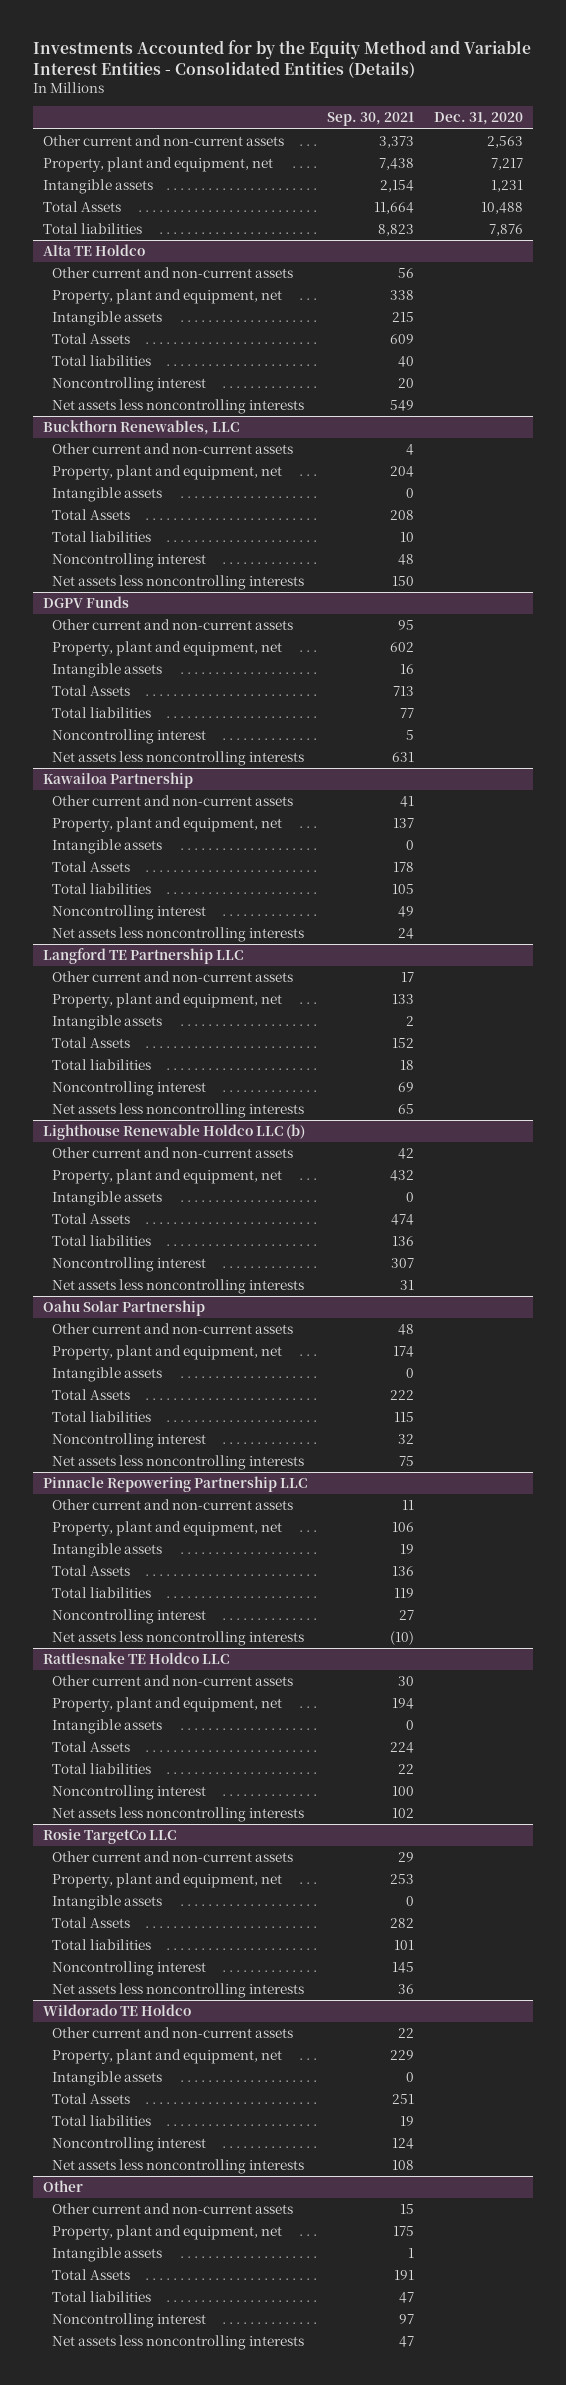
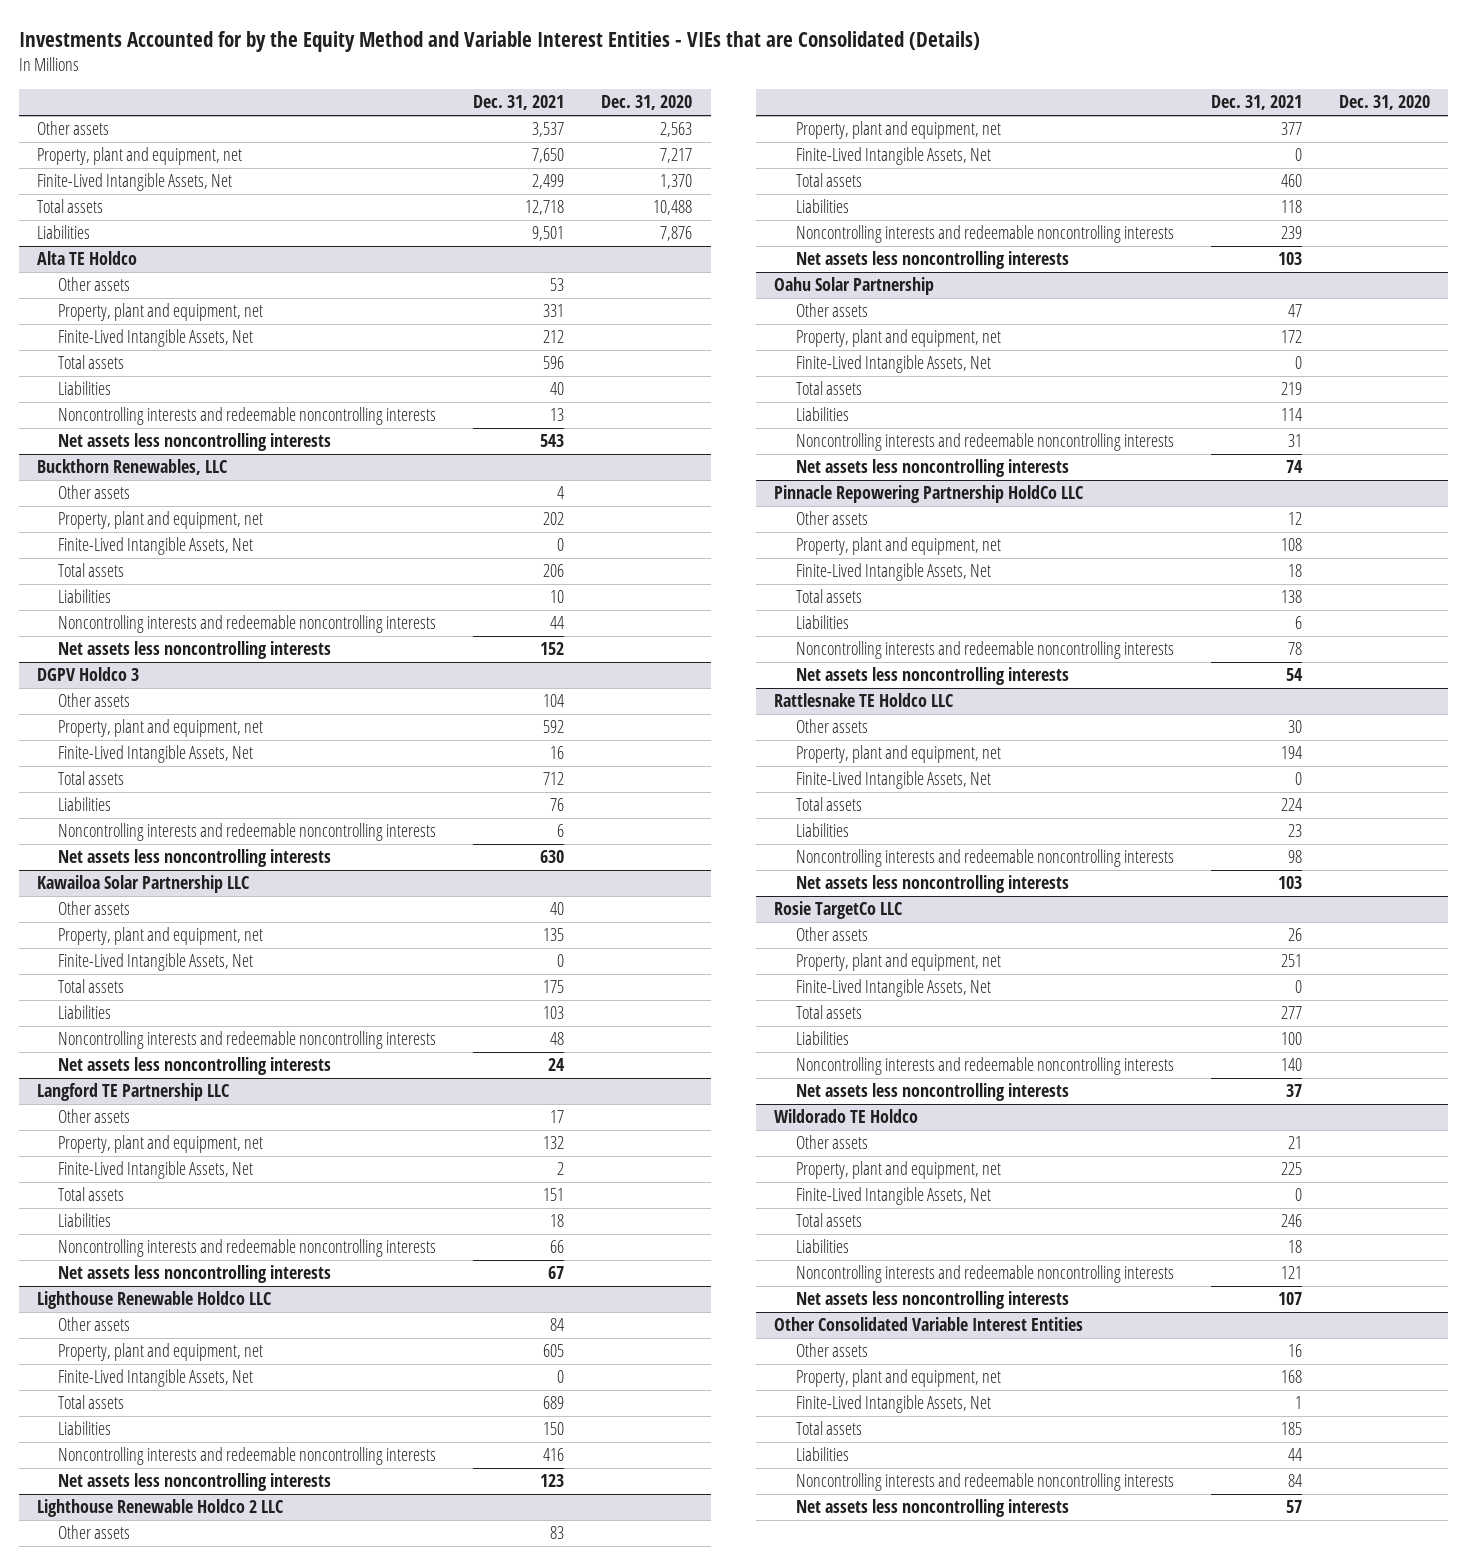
[32,39,531,78] Investments Accounted for by the Equity Method and Variable Interest Entities - Consolidated Entities (Details) -> [18,30,980,52] Investments Accounted for by the Equity Method and Variable Interest Entities - VIEs that are Consolidated (Details)
[326,112,414,127] Sep. 30, 2021 -> none
none -> [473,95,565,111] Dec. 31, 2021
[42,135,284,147] Other current and non-current assets -> [37,121,110,136] Other assets
[42,179,153,195] Intangible assets -> [37,173,233,192] Finite-Lived Intangible Assets, Net
[490,180,523,193] 1,231 -> [660,174,693,190] 1,370
[42,201,121,213] Total Assets -> [37,199,104,214] Total assets
[42,223,142,235] Total liabilities -> [37,225,91,240] Liabilities
[52,267,294,279] Other current and non-current assets -> [58,277,131,292] Other assets
[52,311,163,327] Intangible assets -> [58,329,254,348] Finite-Lived Intangible Assets, Net
[52,333,131,345] Total Assets -> [58,355,125,370] Total assets
[52,355,152,367] Total liabilities -> [58,381,112,396] Liabilities
[52,377,207,393] Noncontrolling interest -> [58,407,437,426] Noncontrolling interests and redeemable noncontrolling interests
[52,443,294,455] Other current and non-current assets -> [58,485,131,500] Other assets
[52,487,163,503] Intangible assets -> [58,537,254,556] Finite-Lived Intangible Assets, Net
[52,509,131,521] Total Assets -> [58,563,125,578] Total assets
[52,531,152,543] Total liabilities -> [58,589,112,604] Liabilities
[52,553,207,569] Noncontrolling interest -> [58,615,437,634] Noncontrolling interests and redeemable noncontrolling interests
[42,596,129,609] DGPV Funds -> [37,667,140,682] DGPV Holdco 3
[52,619,294,631] Other current and non-current assets -> [58,693,131,708] Other assets
[52,663,163,679] Intangible assets -> [58,745,254,764] Finite-Lived Intangible Assets, Net
[52,685,131,697] Total Assets -> [58,771,125,786] Total assets
[52,707,152,719] Total liabilities -> [58,797,112,812] Liabilities
[52,729,207,745] Noncontrolling interest -> [58,823,437,842] Noncontrolling interests and redeemable noncontrolling interests
[42,772,193,789] Kawailoa Partnership -> [37,875,250,894] Kawailoa Solar Partnership LLC
[52,795,294,807] Other current and non-current assets -> [58,901,131,916] Other assets
[52,839,163,855] Intangible assets -> [58,953,254,972] Finite-Lived Intangible Assets, Net
[52,861,131,873] Total Assets -> [58,979,125,994] Total assets
[52,883,152,895] Total liabilities -> [58,1005,112,1020] Liabilities
[52,905,207,921] Noncontrolling interest -> [58,1031,437,1050] Noncontrolling interests and redeemable noncontrolling interests
[52,971,294,983] Other current and non-current assets -> [58,1109,131,1124] Other assets
[52,1015,163,1031] Intangible assets -> [58,1161,254,1180] Finite-Lived Intangible Assets, Net
[52,1037,131,1049] Total Assets -> [58,1187,125,1202] Total assets
[52,1059,152,1071] Total liabilities -> [58,1213,112,1228] Liabilities
[52,1081,207,1097] Noncontrolling interest -> [58,1239,437,1258] Noncontrolling interests and redeemable noncontrolling interests
[42,1124,305,1141] Lighthouse Renewable Holdco LLC (b) -> [37,1291,272,1310] Lighthouse Renewable Holdco LLC
[52,1147,294,1159] Other current and non-current assets -> [58,1317,131,1332] Other assets
[52,1191,163,1207] Intangible assets -> [58,1369,254,1388] Finite-Lived Intangible Assets, Net
[52,1213,131,1225] Total Assets -> [58,1395,125,1410] Total assets
[52,1235,152,1247] Total liabilities -> [58,1421,112,1436] Liabilities
[52,1257,207,1273] Noncontrolling interest -> [58,1447,437,1466] Noncontrolling interests and redeemable noncontrolling interests
none -> [37,1499,284,1518] Lighthouse Renewable Holdco 2 LLC
none -> [58,1525,131,1540] Other assets
none -> [795,121,1001,140] Property, plant and equipment, net
none -> [795,147,991,166] Finite-Lived Intangible Assets, Net
none -> [795,173,862,188] Total assets
none -> [795,199,849,214] Liabilities
none -> [795,225,1174,244] Noncontrolling interests and redeemable noncontrolling interests
none -> [795,251,1069,270] Net assets less noncontrolling interests
[52,1323,294,1335] Other current and non-current assets -> [795,303,868,318] Other assets
[52,1367,163,1383] Intangible assets -> [795,355,991,374] Finite-Lived Intangible Assets, Net
[52,1389,131,1401] Total Assets -> [795,381,862,396] Total assets
[52,1411,152,1423] Total liabilities -> [795,407,849,422] Liabilities
[52,1433,207,1449] Noncontrolling interest -> [795,433,1174,452] Noncontrolling interests and redeemable noncontrolling interests
[42,1476,307,1493] Pinnacle Repowering Partnership LLC -> [774,485,1084,504] Pinnacle Repowering Partnership HoldCo LLC
[52,1499,294,1511] Other current and non-current assets -> [795,511,868,526] Other assets
[52,1543,163,1559] Intangible assets -> [795,563,991,582] Finite-Lived Intangible Assets, Net
[52,1565,131,1577] Total Assets -> [795,589,862,604] Total assets
[52,1587,152,1599] Total liabilities -> [795,615,849,630] Liabilities
[52,1609,207,1625] Noncontrolling interest -> [795,641,1174,660] Noncontrolling interests and redeemable noncontrolling interests
[52,1675,294,1687] Other current and non-current assets -> [795,719,868,734] Other assets
[52,1719,163,1735] Intangible assets -> [795,771,991,790] Finite-Lived Intangible Assets, Net
[52,1741,131,1753] Total Assets -> [795,797,862,812] Total assets
[52,1763,152,1775] Total liabilities -> [795,823,849,838] Liabilities
[52,1785,207,1801] Noncontrolling interest -> [795,849,1174,868] Noncontrolling interests and redeemable noncontrolling interests
[52,1851,294,1863] Other current and non-current assets -> [795,927,868,942] Other assets
[52,1895,163,1911] Intangible assets -> [795,979,991,998] Finite-Lived Intangible Assets, Net
[52,1917,131,1929] Total Assets -> [795,1005,862,1020] Total assets
[52,1939,152,1951] Total liabilities -> [795,1031,849,1046] Liabilities
[52,1961,207,1977] Noncontrolling interest -> [795,1057,1174,1076] Noncontrolling interests and redeemable noncontrolling interests
[52,2027,294,2039] Other current and non-current assets -> [795,1135,868,1150] Other assets
[52,2071,163,2087] Intangible assets -> [795,1187,991,1206] Finite-Lived Intangible Assets, Net
[52,2093,131,2105] Total Assets -> [795,1213,862,1228] Total assets
[52,2115,152,2127] Total liabilities -> [795,1239,849,1254] Liabilities
[52,2137,207,2153] Noncontrolling interest -> [795,1265,1174,1284] Noncontrolling interests and redeemable noncontrolling interests
[42,2180,83,2193] Other -> [774,1317,1084,1332] Other Consolidated Variable Interest Entities
[52,2203,294,2215] Other current and non-current assets -> [795,1343,868,1358] Other assets
[52,2247,163,2263] Intangible assets -> [795,1395,991,1414] Finite-Lived Intangible Assets, Net
[52,2269,131,2281] Total Assets -> [795,1421,862,1436] Total assets
[52,2291,152,2303] Total liabilities -> [795,1447,849,1462] Liabilities
[52,2313,207,2329] Noncontrolling interest -> [795,1473,1174,1492] Noncontrolling interests and redeemable noncontrolling interests

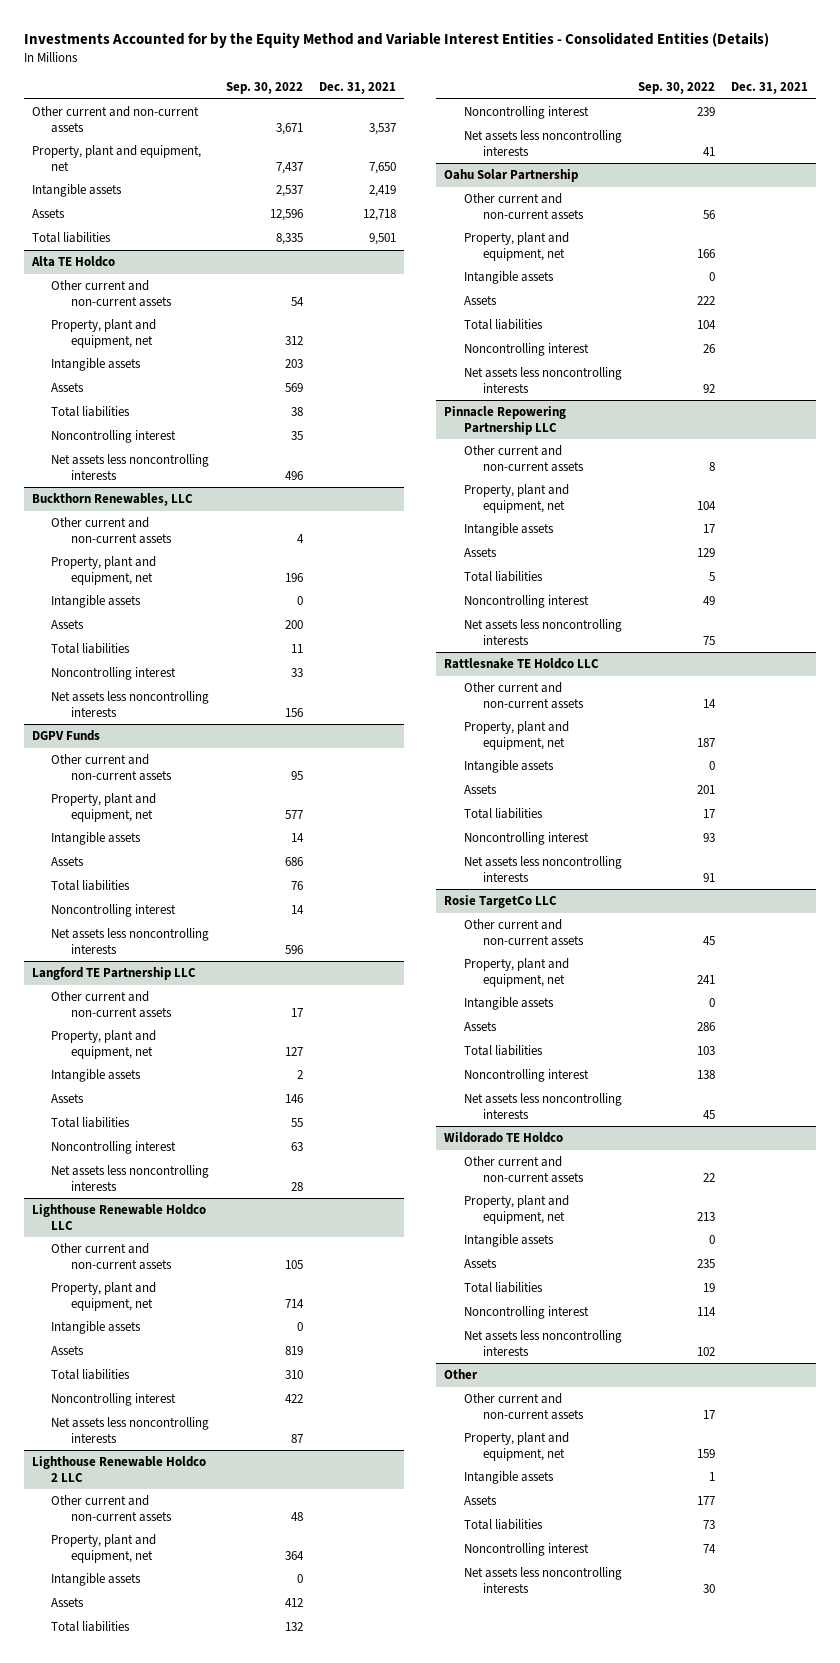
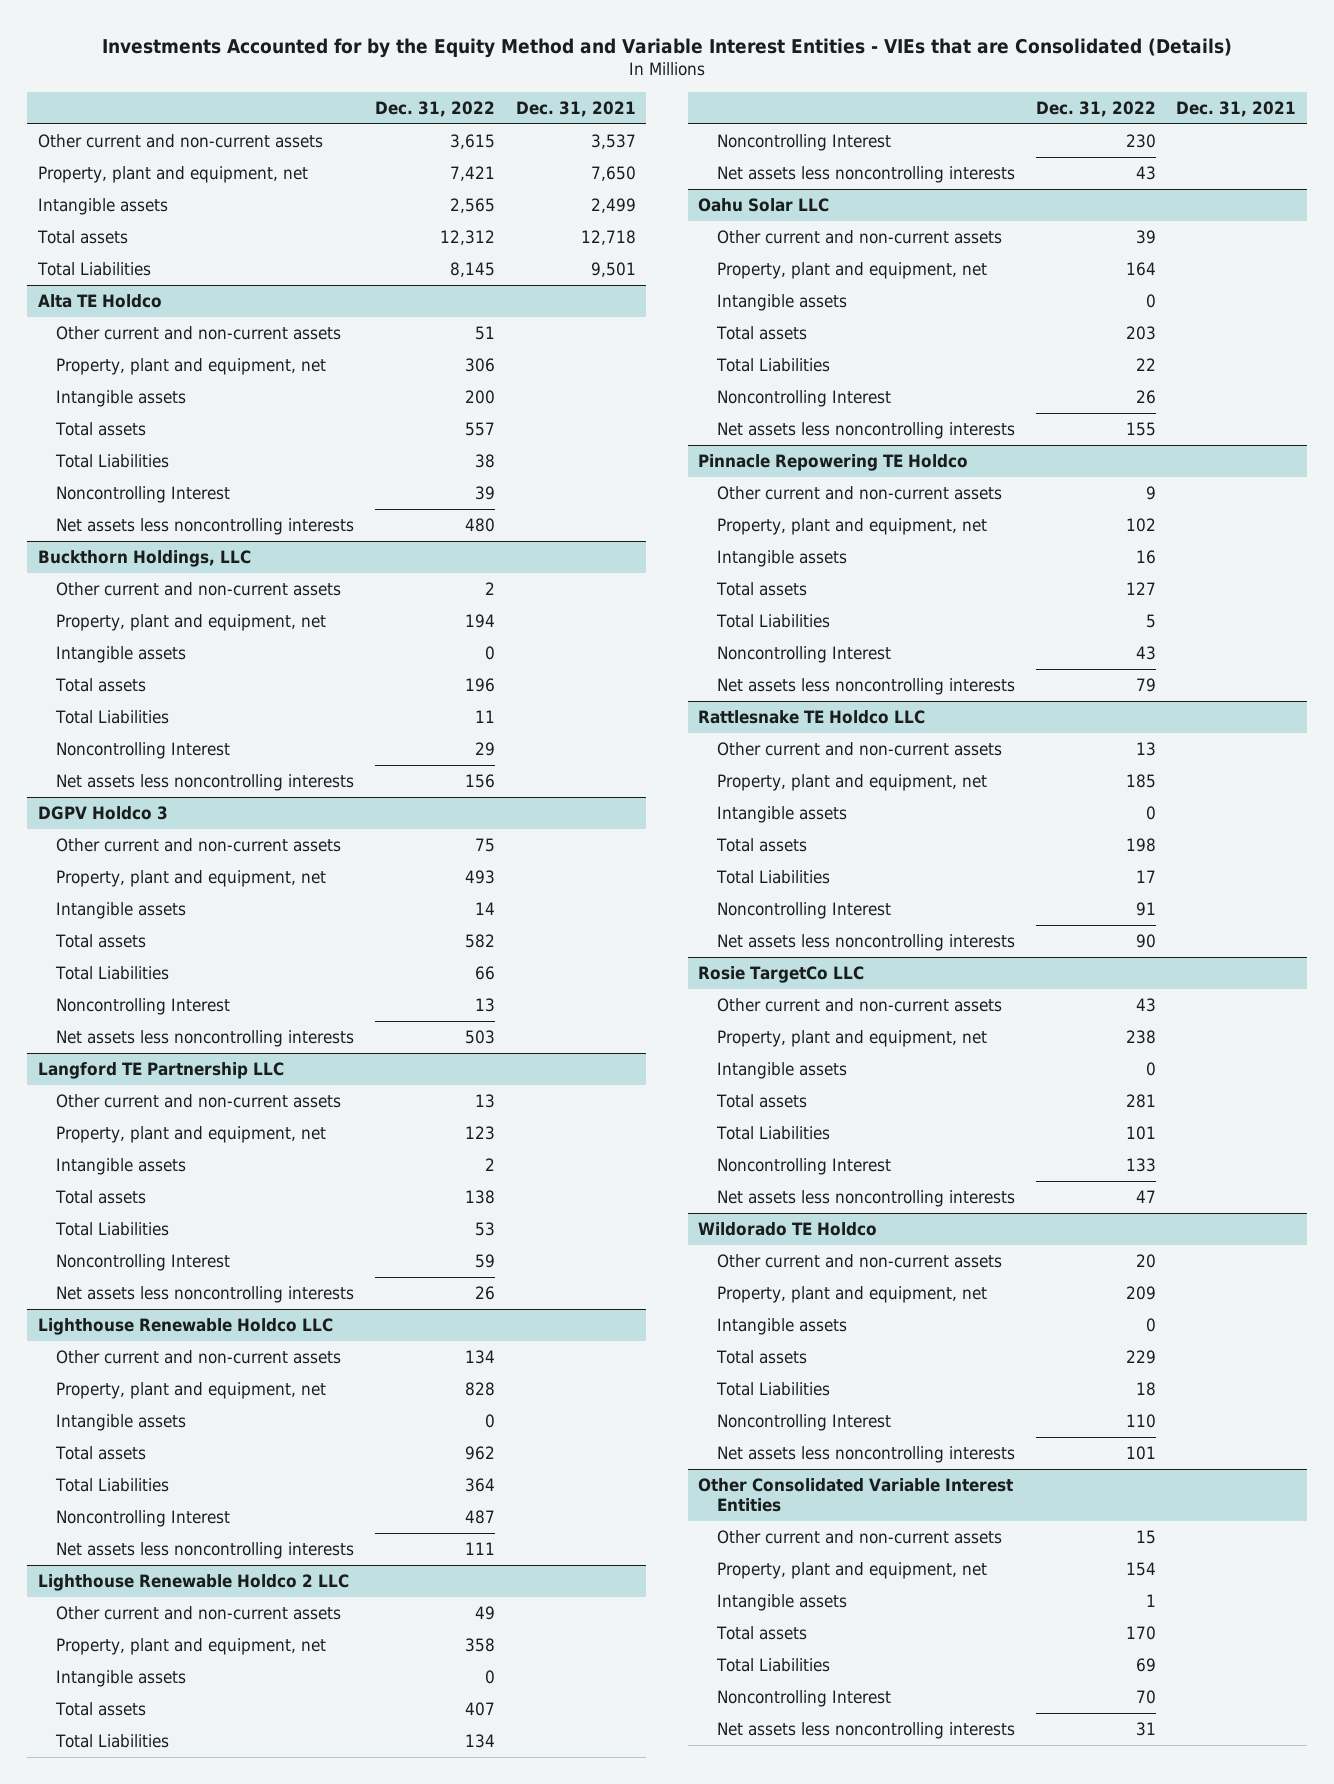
[24,32,770,49] Investments Accounted for by the Equity Method and Variable Interest Entities - Consolidated Entities (Details) -> [102,37,1233,58] Investments Accounted for by the Equity Method and Variable Interest Entities - VIEs that are Consolidated (Details)
[225,82,303,95] Sep. 30, 2022 -> none
none -> [374,100,495,117] Dec. 31, 2022
[368,185,396,198] 2,419 -> [590,198,636,214] 2,499
[32,208,66,219] Assets -> [36,230,128,245] Total assets
[32,232,112,244] Total liabilities -> [36,262,151,277] Total Liabilities
[51,382,85,393] Assets -> [55,422,147,437] Total assets
[51,406,131,418] Total liabilities -> [55,454,170,469] Total Liabilities
[51,430,177,444] Noncontrolling interest -> [56,486,231,504] Noncontrolling Interest
[32,493,194,507] Buckthorn Renewables, LLC -> none
[51,517,172,544] Other current and non-current assets -> none
[51,556,157,585] Property, plant and equipment, net -> none
[51,595,142,609] Intangible assets -> none
[51,619,85,630] Assets -> none
[51,643,131,655] Total liabilities -> none
[51,667,177,681] Noncontrolling interest -> none
[51,691,210,717] Net assets less noncontrolling interests -> none
none -> [37,550,251,568] Buckthorn Holdings, LLC
none -> [56,582,342,597] Other current and non-current assets
none -> [56,614,327,632] Property, plant and equipment, net
none -> [56,646,187,664] Intangible assets
none -> [55,678,147,693] Total assets
none -> [55,710,170,725] Total Liabilities
none -> [56,742,231,760] Noncontrolling Interest
none -> [56,774,355,792] Net assets less noncontrolling interests
[32,730,101,742] DGPV Funds -> [37,806,168,821] DGPV Holdco 3
[51,856,85,867] Assets -> [55,934,147,949] Total assets
[51,880,131,892] Total liabilities -> [55,966,170,981] Total Liabilities
[51,904,177,918] Noncontrolling interest -> [56,998,231,1016] Noncontrolling Interest
[51,1093,85,1104] Assets -> [55,1190,147,1205] Total assets
[51,1117,131,1129] Total liabilities -> [55,1222,170,1237] Total Liabilities
[51,1141,177,1155] Noncontrolling interest -> [56,1254,231,1272] Noncontrolling Interest
[51,1345,85,1356] Assets -> [55,1446,147,1461] Total assets
[51,1369,131,1381] Total liabilities -> [55,1478,170,1493] Total Liabilities
[51,1393,177,1407] Noncontrolling interest -> [56,1510,231,1528] Noncontrolling Interest
[51,1597,85,1608] Assets -> [55,1702,147,1717] Total assets
[51,1621,131,1633] Total liabilities -> [55,1734,170,1749] Total Liabilities
[463,106,589,120] Noncontrolling interest -> [716,134,891,152] Noncontrolling Interest
[444,169,579,183] Oahu Solar Partnership -> [698,198,830,213] Oahu Solar LLC
[463,295,497,306] Assets -> [715,326,807,341] Total assets
[463,319,543,331] Total liabilities -> [715,358,830,373] Total Liabilities
[463,343,589,357] Noncontrolling interest -> [716,390,891,408] Noncontrolling Interest
[444,406,567,435] Pinnacle Repowering Partnership LLC -> none
[463,445,585,472] Other current and non-current assets -> none
[463,484,569,513] Property, plant and equipment, net -> none
[463,523,554,537] Intangible assets -> none
[463,547,497,558] Assets -> none
[463,571,543,583] Total liabilities -> none
[463,595,589,609] Noncontrolling interest -> none
[463,619,622,645] Net assets less noncontrolling interests -> none
none -> [698,454,969,472] Pinnacle Repowering TE Holdco
none -> [716,486,1002,501] Other current and non-current assets
none -> [716,518,987,536] Property, plant and equipment, net
none -> [716,550,847,568] Intangible assets
none -> [715,582,807,597] Total assets
none -> [715,614,830,629] Total Liabilities
none -> [716,646,891,664] Noncontrolling Interest
none -> [716,678,1015,696] Net assets less noncontrolling interests
[463,784,497,795] Assets -> [715,838,807,853] Total assets
[463,808,543,820] Total liabilities -> [715,870,830,885] Total Liabilities
[463,832,589,846] Noncontrolling interest -> [716,902,891,920] Noncontrolling Interest
[463,1021,497,1032] Assets -> [715,1094,807,1109] Total assets
[463,1045,543,1057] Total liabilities -> [715,1126,830,1141] Total Liabilities
[463,1069,589,1083] Noncontrolling interest -> [716,1158,891,1176] Noncontrolling Interest
[463,1258,497,1269] Assets -> [715,1350,807,1365] Total assets
[463,1282,543,1294] Total liabilities -> [715,1382,830,1397] Total Liabilities
[463,1306,589,1320] Noncontrolling interest -> [716,1414,891,1432] Noncontrolling Interest
[444,1369,479,1380] Other -> [698,1478,1014,1512] Other Consolidated Variable Interest Entities
[463,1495,497,1506] Assets -> [715,1626,807,1641] Total assets
[463,1519,543,1531] Total liabilities -> [715,1658,830,1673] Total Liabilities
[463,1543,589,1557] Noncontrolling interest -> [716,1690,891,1708] Noncontrolling Interest

